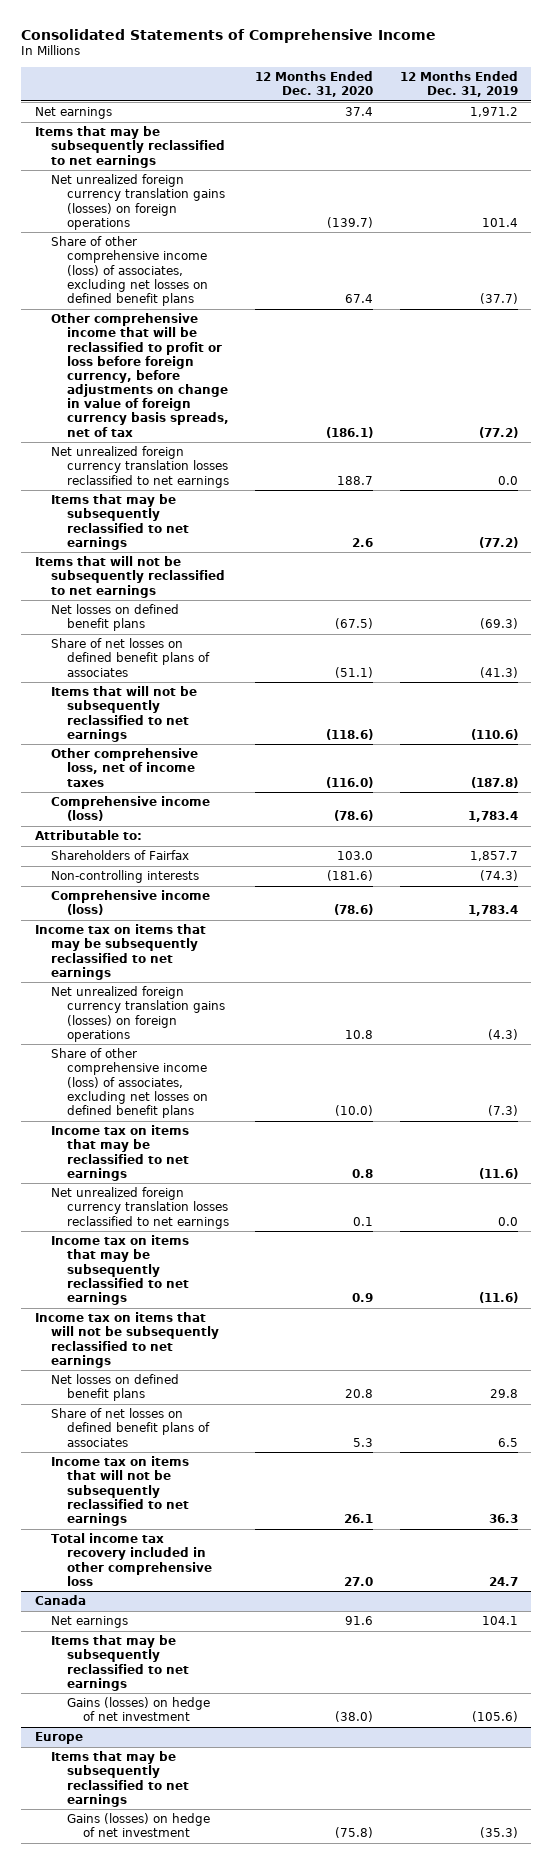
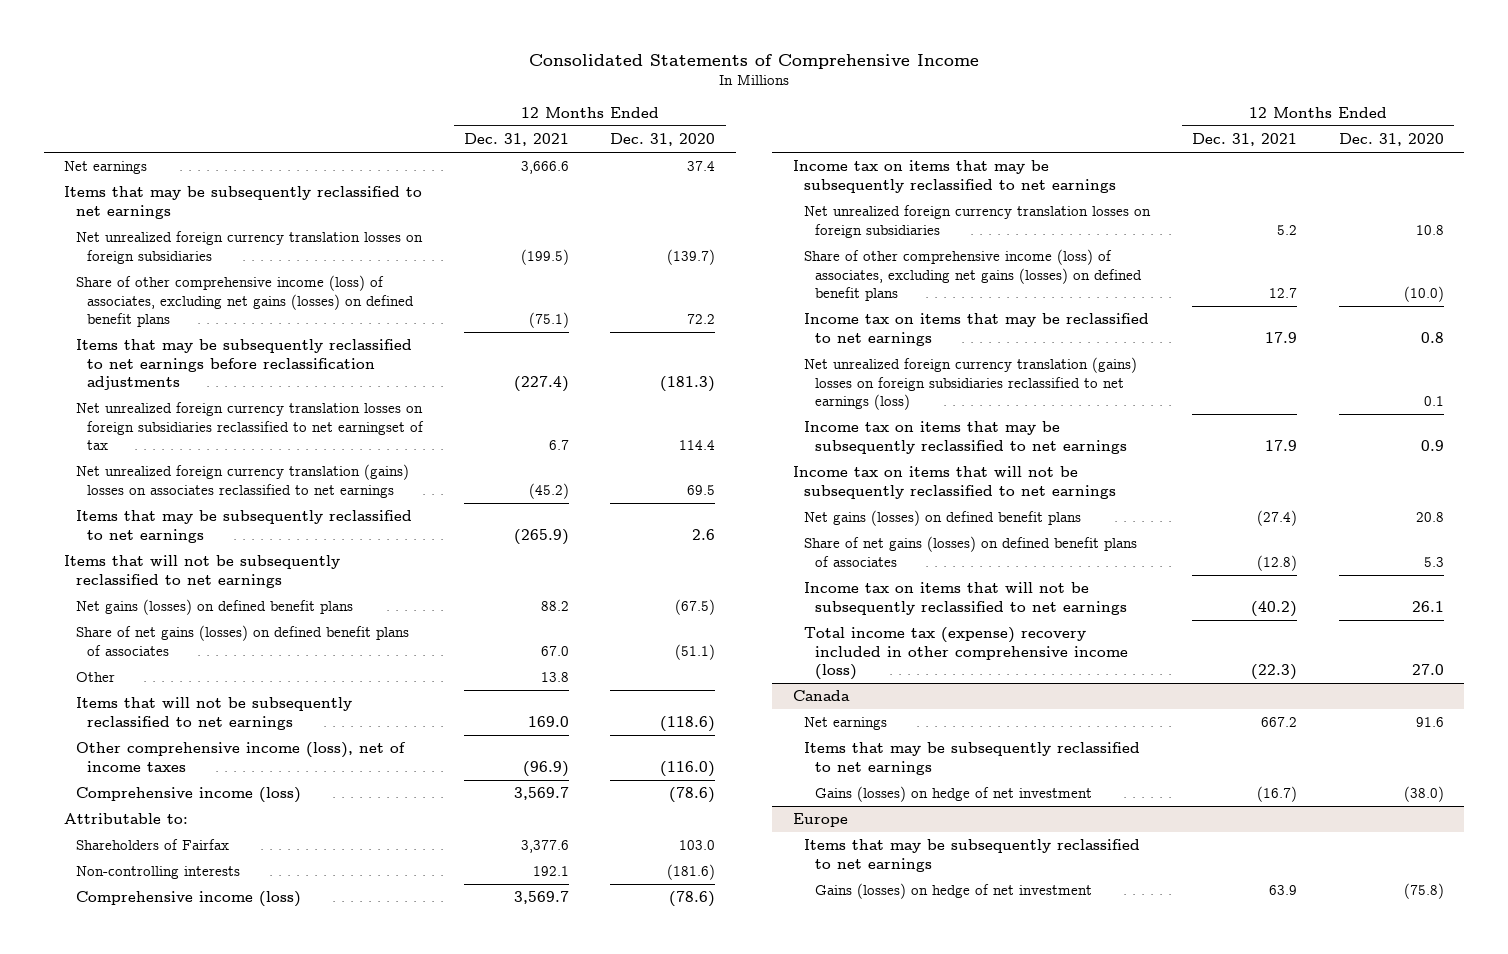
[399,71,518,98] 12 Months Ended Dec. 31, 2019 -> none
none -> [464,133,570,147] Dec. 31, 2021
[50,313,229,437] Other comprehensive income that will be reclassified to profit or loss before foreign currency, before adjustments on change in value of foreign currency basis spreads, net of tax -> none
[50,174,225,230] Net unrealized foreign currency translation gains (losses) on foreign operations -> [75,231,423,264] Net unrealized foreign currency translation losses on foreign subsidiaries
[50,236,208,306] Share of other comprehensive income (loss) of associates, excluding net losses on defined benefit plans -> [75,275,415,327] Share of other comprehensive income (loss) of associates, excluding net gains (losses) on defined benefit plans
[345,293,374,303] 67.4 -> [687,313,716,324] 72.2
none -> [75,339,412,390] Items that may be subsequently reclassified to net earnings before reclassification adjustments
[50,446,229,488] Net unrealized foreign currency translation losses reclassified to net earnings -> [75,402,425,450] Net unrealized foreign currency translation losses on foreign subsidiaries reclassified to net earningset of tax
[337,475,374,485] 188.7 -> [679,439,716,450] 114.4
none -> [75,464,409,498] Net unrealized foreign currency translation (gains) losses on associates reclassified to net earnings
[50,604,179,632] Net losses on defined benefit plans -> [75,599,353,616] Net gains (losses) on defined benefit plans
[50,638,210,677] Share of net losses on defined benefit plans of associates -> [75,625,409,656] Share of net gains (losses) on defined benefit plans of associates
none -> [75,672,115,683] Other
[50,748,198,787] Other comprehensive loss, net of income taxes -> [75,742,406,772] Other comprehensive income (loss), net of income taxes
[50,986,225,1042] Net unrealized foreign currency translation gains (losses) on foreign operations -> [803,205,1151,238] Net unrealized foreign currency translation losses on foreign subsidiaries
[50,1048,208,1118] Share of other comprehensive income (loss) of associates, excluding net losses on defined benefit plans -> [803,249,1143,301] Share of other comprehensive income (loss) of associates, excluding net gains (losses) on defined benefit plans
[50,1187,229,1229] Net unrealized foreign currency translation losses reclassified to net earnings -> [803,357,1137,410] Net unrealized foreign currency translation (gains) losses on foreign subsidiaries reclassified to net earnings (loss)
[50,1374,179,1402] Net losses on defined benefit plans -> [803,510,1081,527] Net gains (losses) on defined benefit plans
[50,1408,210,1447] Share of net losses on defined benefit plans of associates -> [803,536,1137,567] Share of net gains (losses) on defined benefit plans of associates
[50,1533,212,1586] Total income tax recovery included in other comprehensive loss -> [803,627,1129,680] Total income tax (expense) recovery included in other comprehensive income (loss)

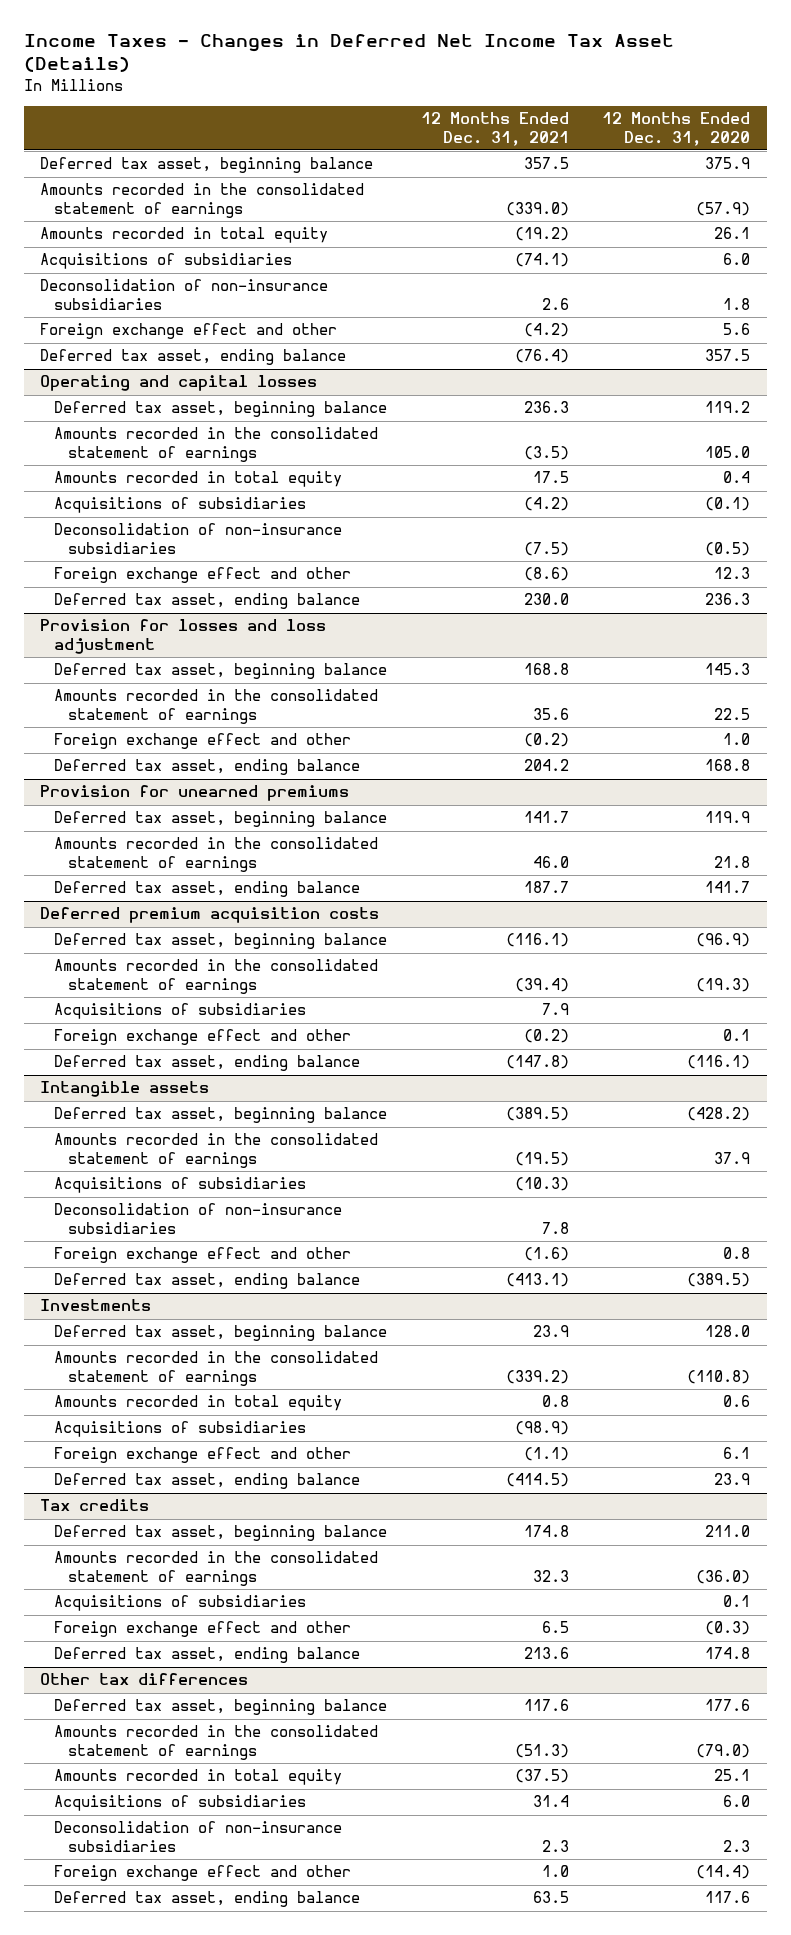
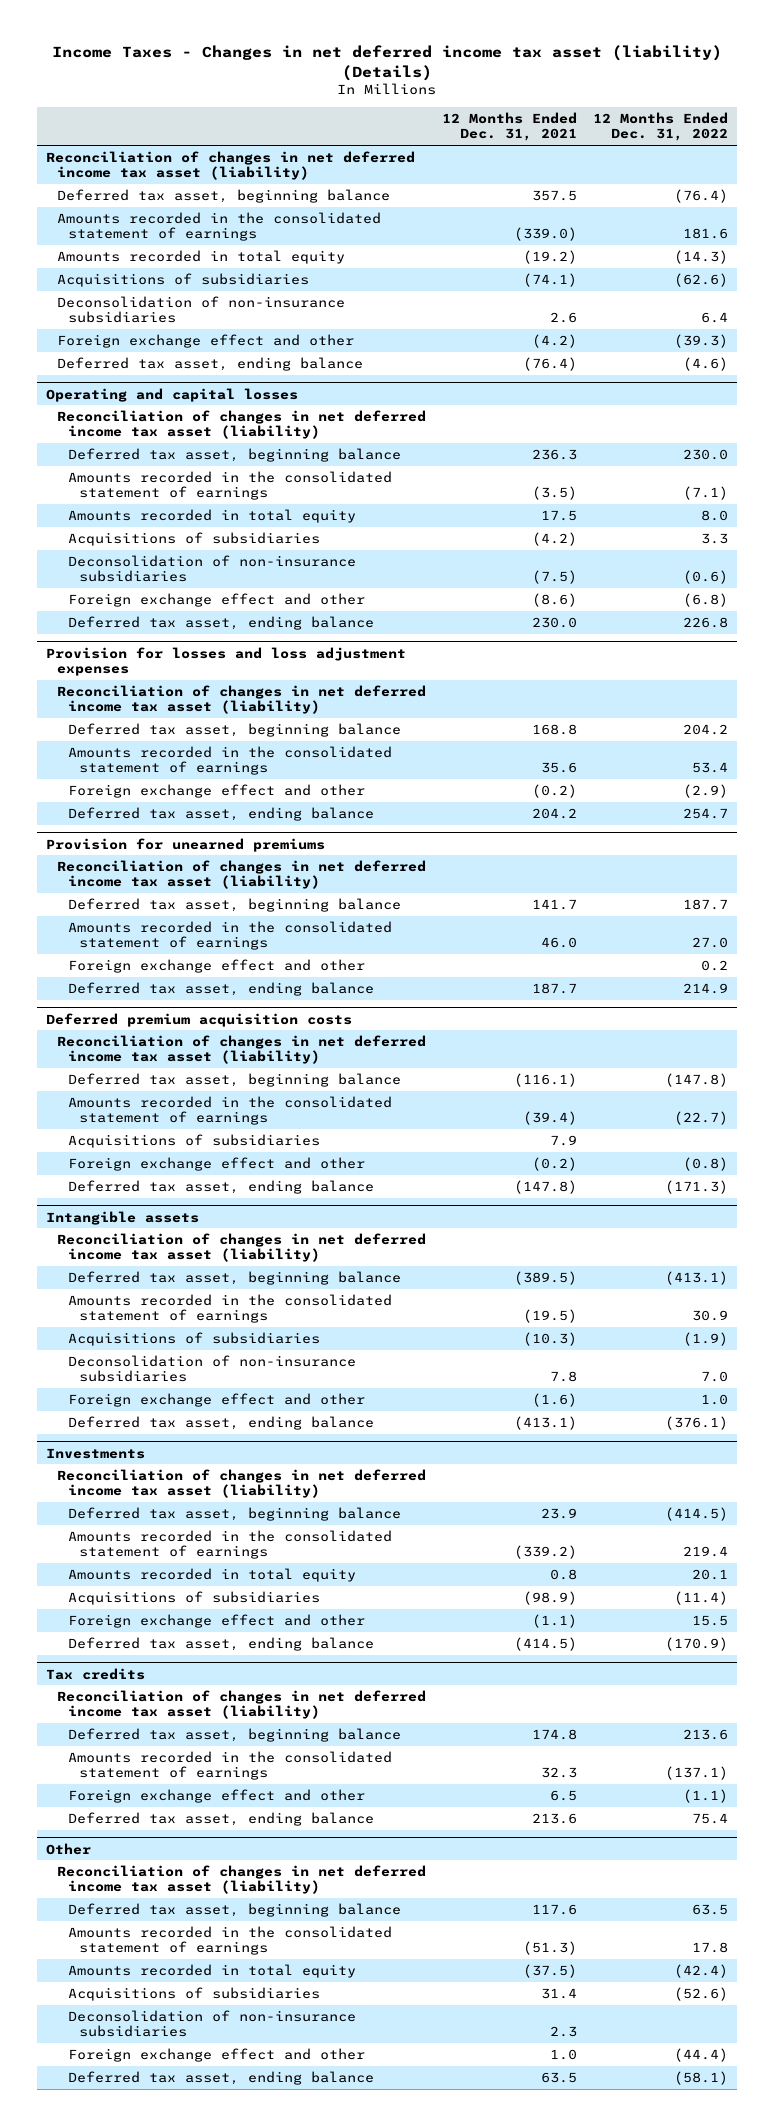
[23,34,674,73] Income Taxes - Changes in Deferred Net Income Tax Asset (Details) -> [51,45,722,82] Income Taxes - Changes in net deferred income tax asset (liability) (Details)
[602,112,751,146] 12 Months Ended Dec. 31, 2020 -> none
none -> [593,112,729,142] 12 Months Ended Dec. 31, 2022
none -> [45,150,415,181] Reconciliation of changes in net deferred income tax asset (liability)
none -> [56,409,426,440] Reconciliation of changes in net deferred income tax asset (liability)
[40,619,327,655] Provision for losses and loss adjustment -> [45,646,406,676] Provision for losses and loss adjustment expenses
none -> [56,684,426,715] Reconciliation of changes in net deferred income tax asset (liability)
none -> [56,859,426,890] Reconciliation of changes in net deferred income tax asset (liability)
none -> [67,958,365,973] Foreign exchange effect and other
none -> [56,1034,426,1065] Reconciliation of changes in net deferred income tax asset (liability)
none -> [56,1232,426,1263] Reconciliation of changes in net deferred income tax asset (liability)
none -> [56,1468,426,1499] Reconciliation of changes in net deferred income tax asset (liability)
none -> [56,1689,426,1720] Reconciliation of changes in net deferred income tax asset (liability)
[54,1595,307,1612] Acquisitions of subsidiaries -> none
[40,1673,249,1686] Other tax differences -> [45,1842,91,1855] Other
none -> [56,1864,426,1895] Reconciliation of changes in net deferred income tax asset (liability)

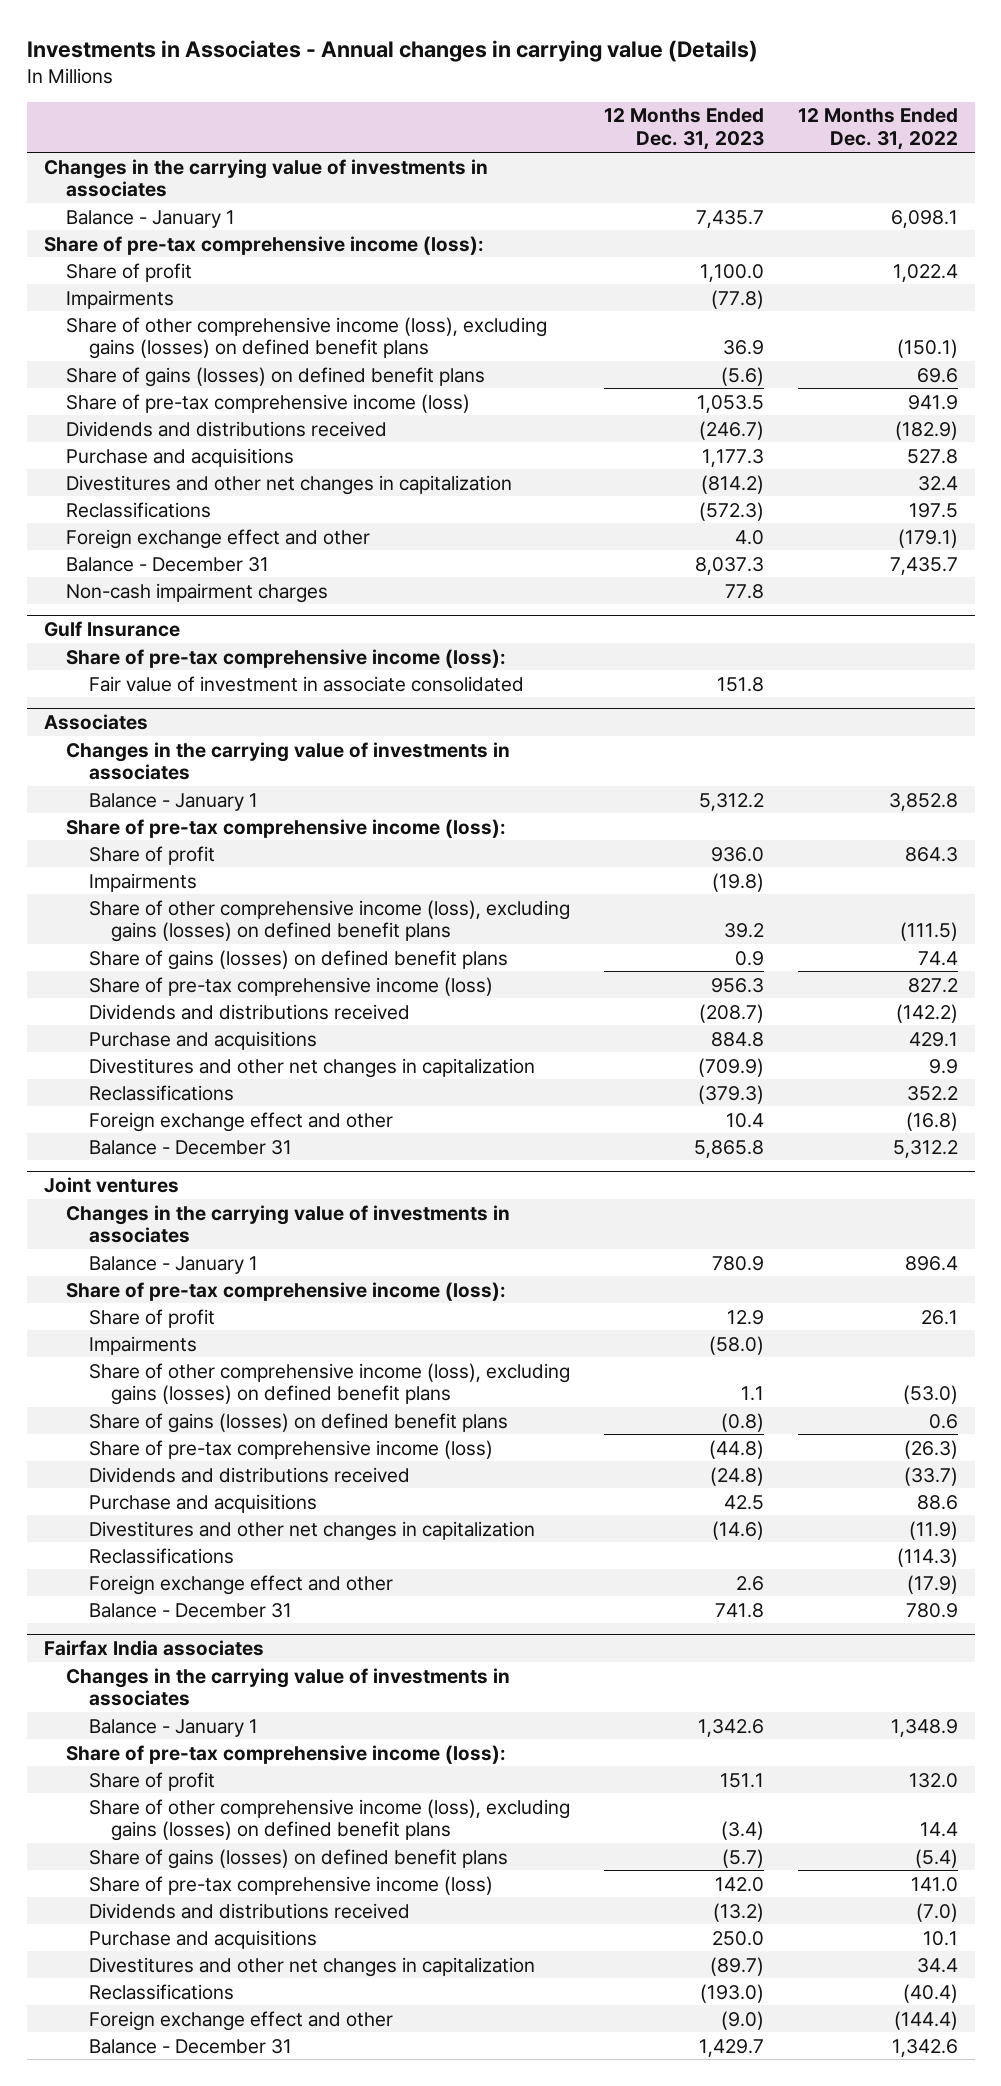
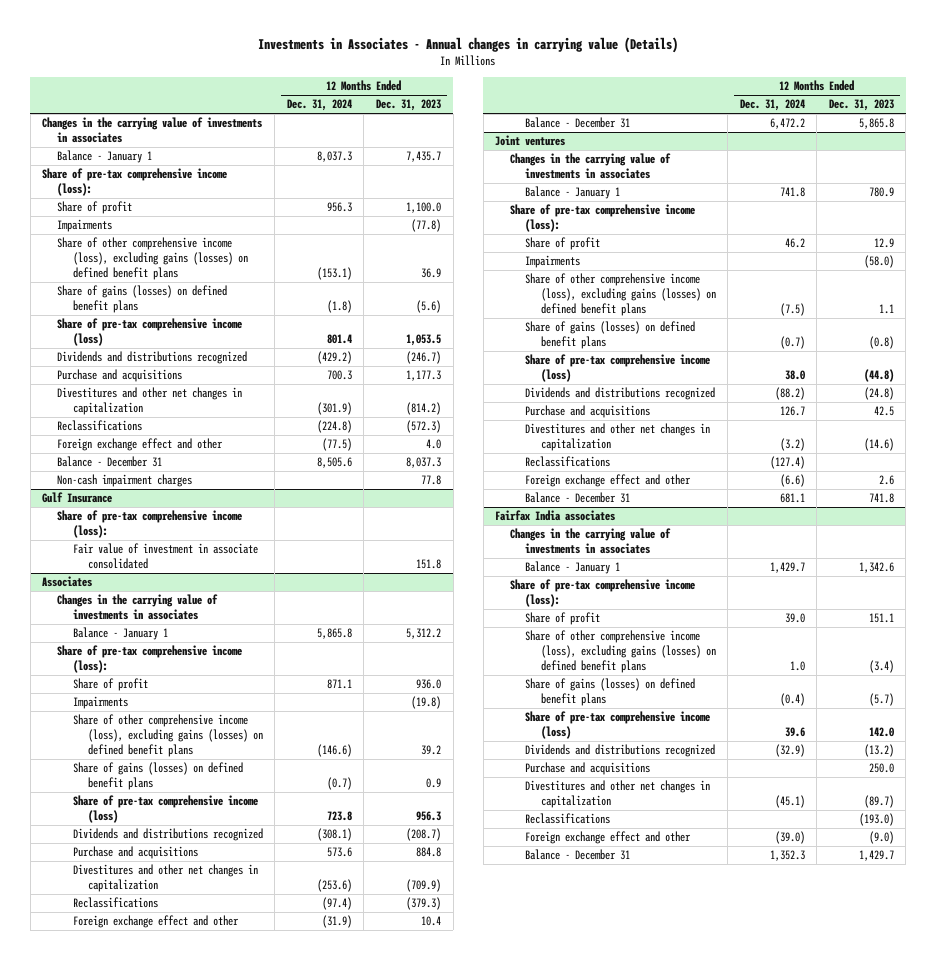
[797,108,958,151] 12 Months Ended Dec. 31, 2022 -> none
none -> [286,99,352,112] Dec. 31, 2024
[66,420,388,437] Dividends and distributions received -> [57,351,248,365] Dividends and distributions recognized
[88,1003,410,1020] Dividends and distributions received -> [72,828,263,842] Dividends and distributions recognized
[88,1466,410,1483] Dividends and distributions received -> [525,387,716,401] Dividends and distributions recognized
[88,1902,410,1919] Dividends and distributions received -> [525,744,716,758] Dividends and distributions recognized

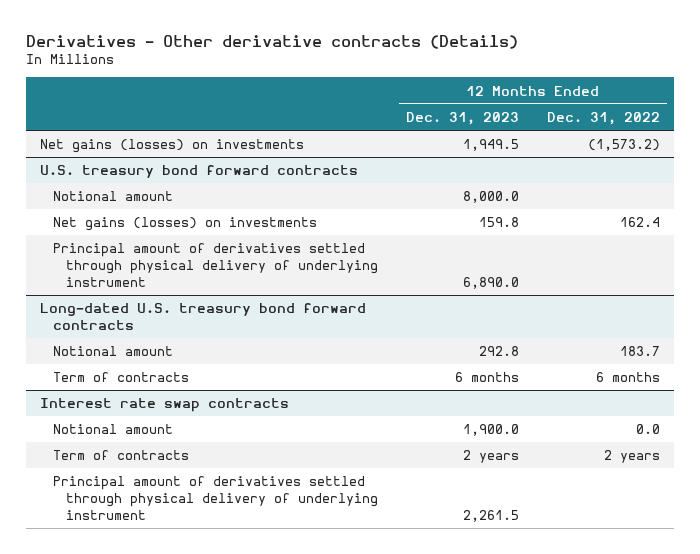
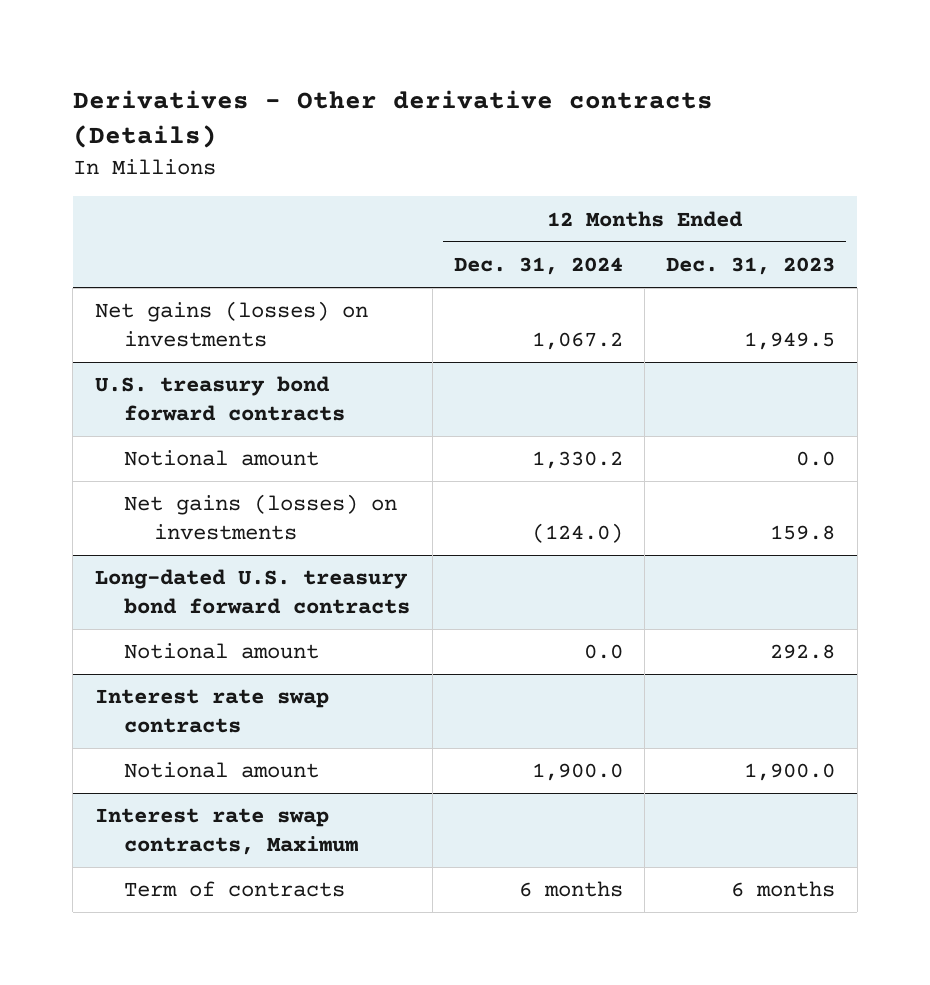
[546,111,660,125] Dec. 31, 2022 -> none
none -> [453,257,623,276] Dec. 31, 2024
[462,191,519,204] 8,000.0 -> [796,451,836,467] 0.0
[53,243,378,288] Principal amount of derivatives settled through physical delivery of underlying instrument -> none
[53,372,190,383] Term of contracts -> none
[53,476,378,521] Principal amount of derivatives settled through physical delivery of underlying instrument -> none
none -> [94,808,359,856] Interest rate swap contracts, Maximum
[462,450,519,464] 2 years -> [731,881,836,898] 6 months

